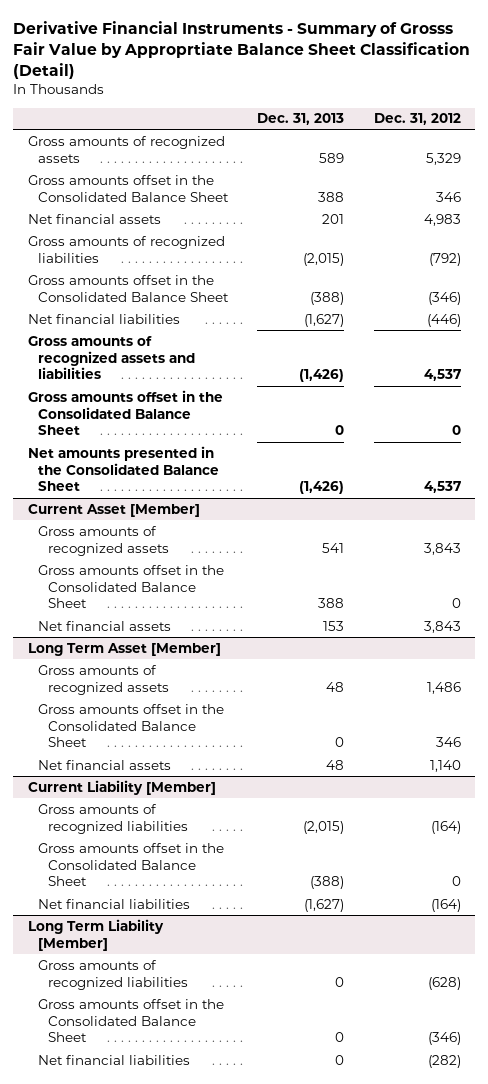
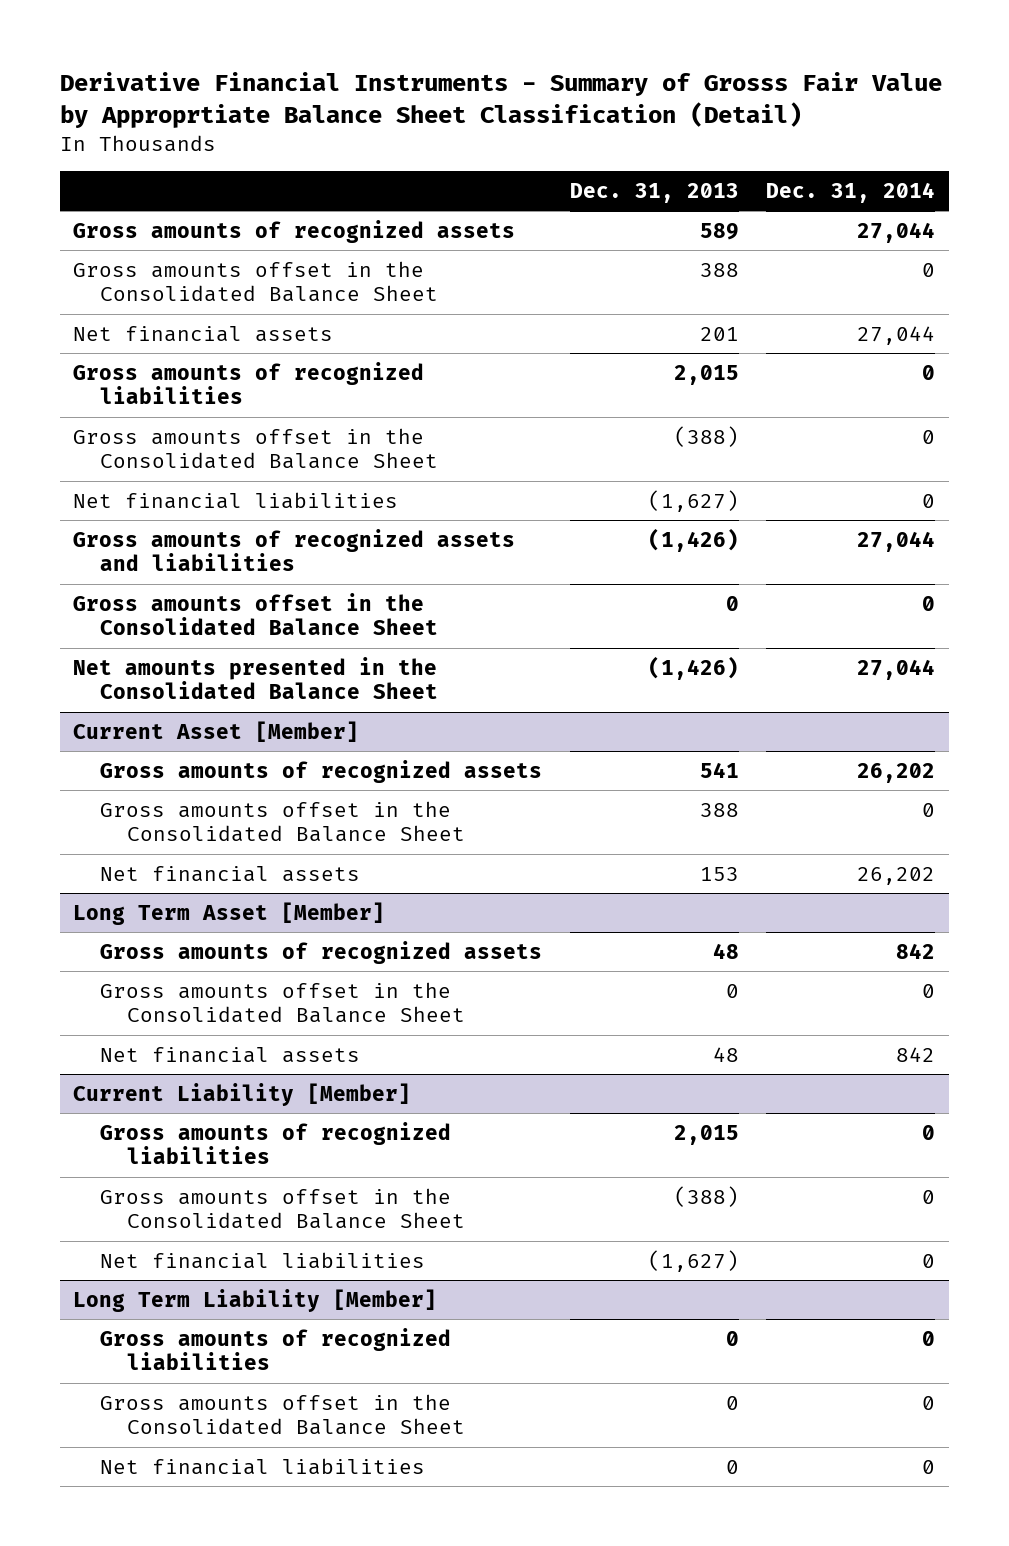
[373,113,461,126] Dec. 31, 2012 -> none
none -> [766,181,936,203] Dec. 31, 2014
[303,252,345,266] (2,015) -> [673,364,739,385] 2,015
[303,820,345,834] (2,015) -> [673,1124,739,1145] 2,015

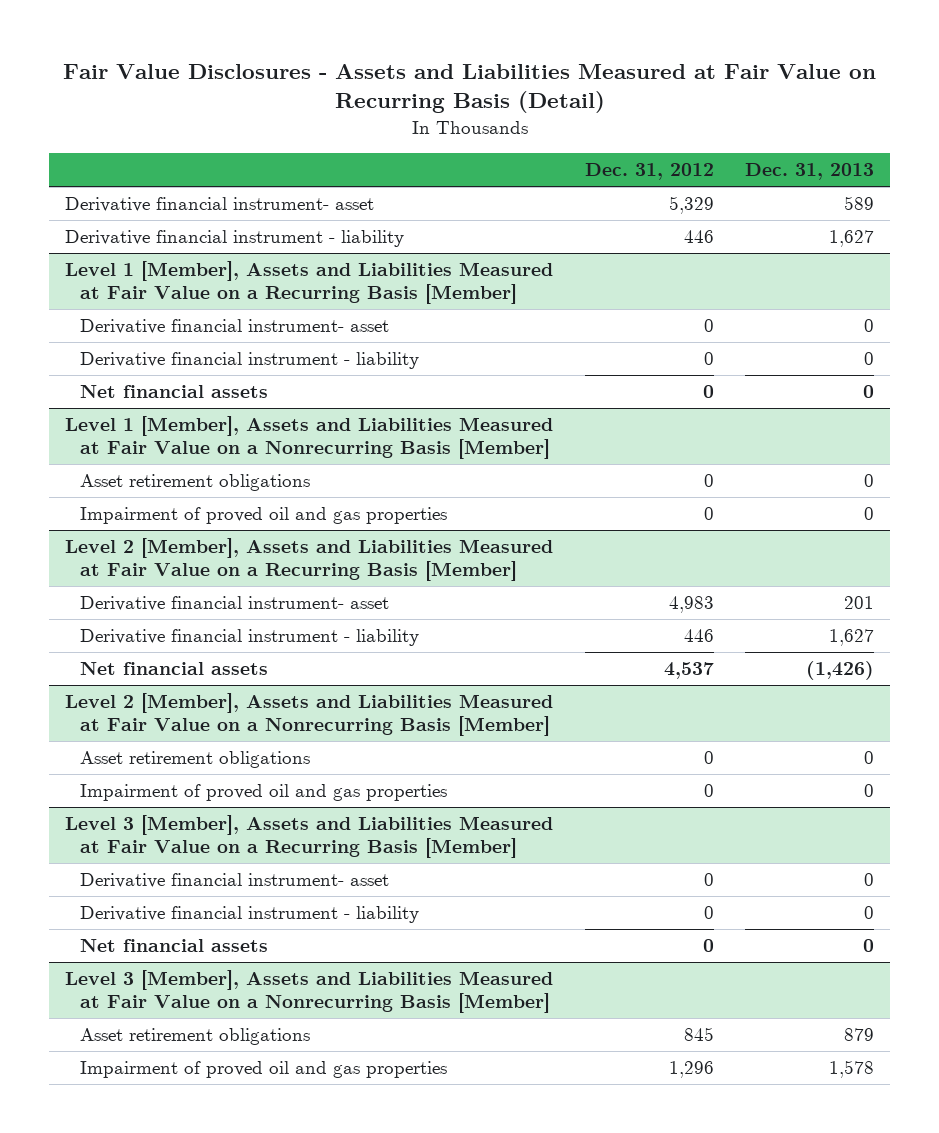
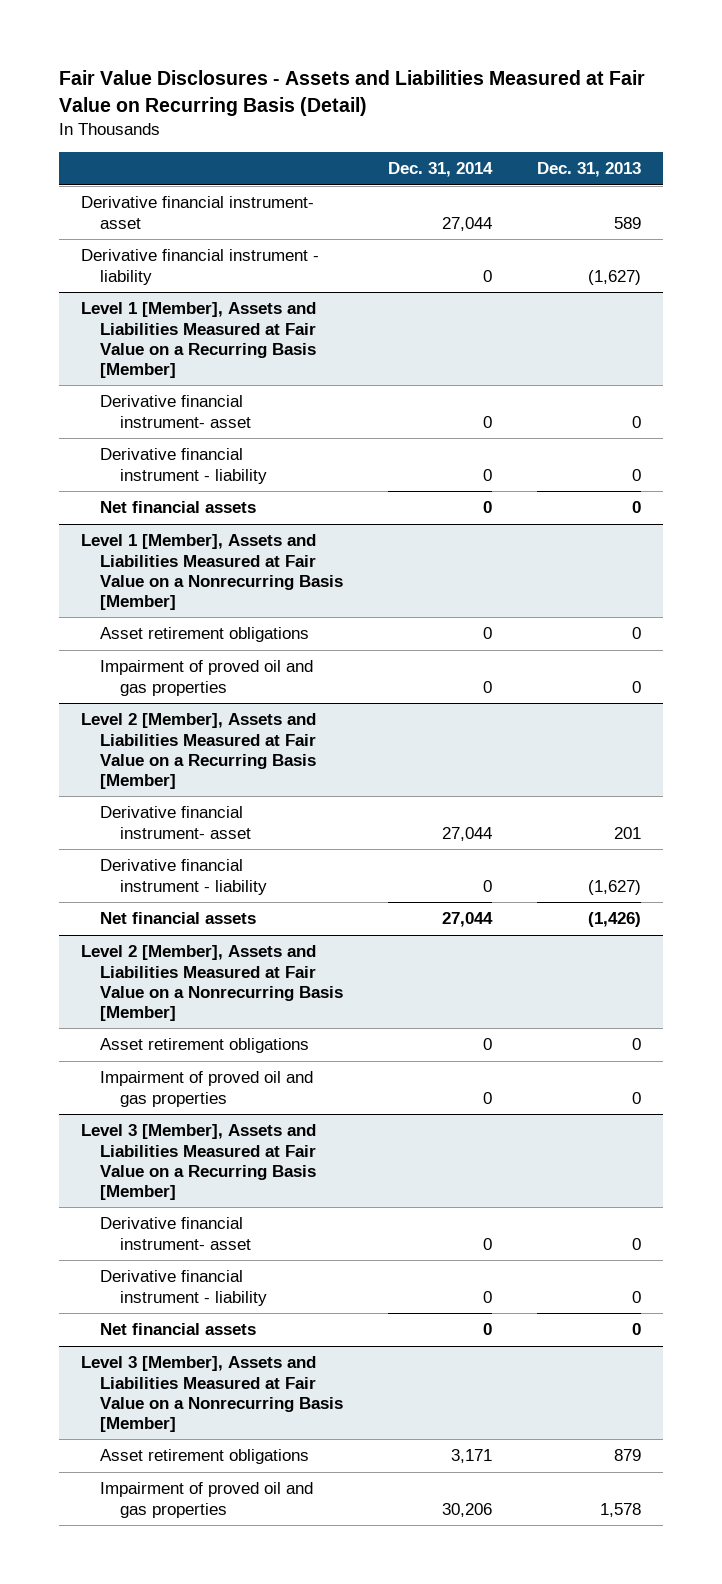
[584,163,714,181] Dec. 31, 2012 -> none
none -> [388,162,494,178] Dec. 31, 2014
[829,230,875,248] 1,627 -> [587,269,641,285] (1,627)
[829,629,875,647] 1,627 -> [587,879,641,895] (1,627)

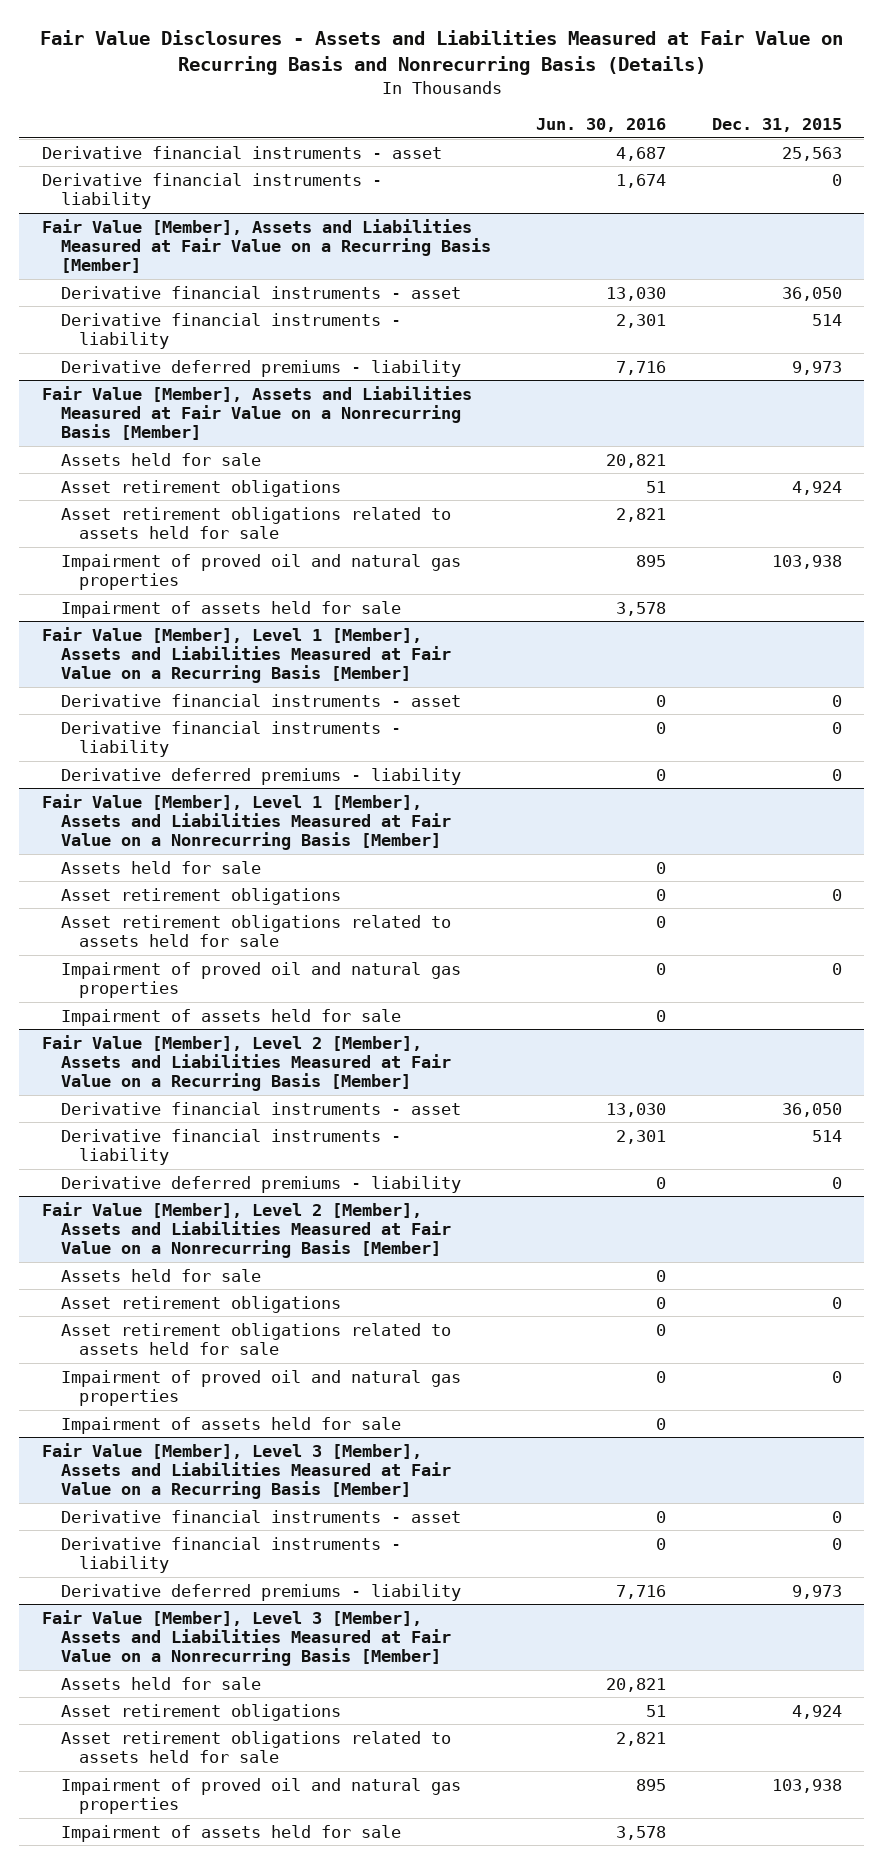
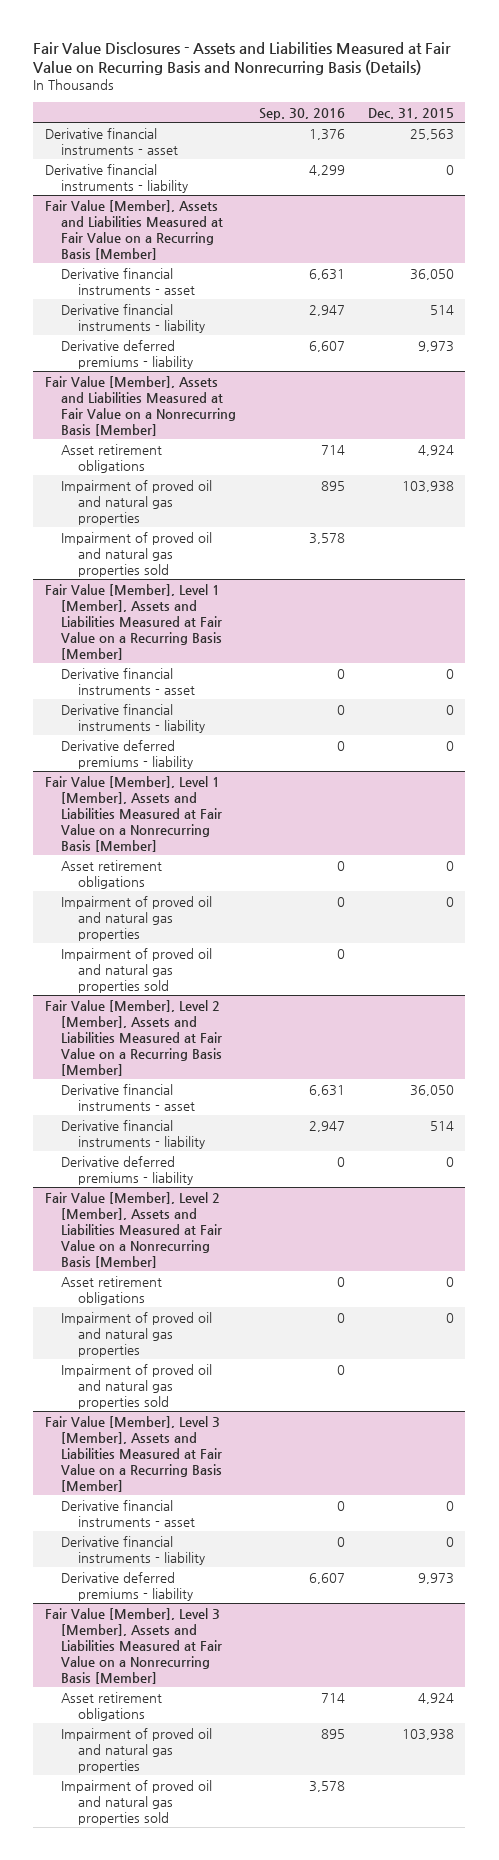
[536,118,667,133] Jun. 30, 2016 -> none
none -> [259,107,346,120] Sep. 30, 2016
[60,452,261,466] Assets held for sale -> none
[60,506,451,540] Asset retirement obligations related to assets held for sale -> none
[60,600,401,618] Impairment of assets held for sale -> [61,531,213,577] Impairment of proved oil and natural gas properties sold
[60,860,261,874] Assets held for sale -> none
[60,914,451,948] Asset retirement obligations related to assets held for sale -> none
[60,1008,401,1026] Impairment of assets held for sale -> [61,947,213,993] Impairment of proved oil and natural gas properties sold
[60,1268,261,1282] Assets held for sale -> none
[60,1322,451,1356] Asset retirement obligations related to assets held for sale -> none
[60,1416,401,1434] Impairment of assets held for sale -> [61,1363,213,1409] Impairment of proved oil and natural gas properties sold
[60,1676,261,1690] Assets held for sale -> none
[60,1730,451,1764] Asset retirement obligations related to assets held for sale -> none
[60,1824,401,1842] Impairment of assets held for sale -> [61,1779,213,1825] Impairment of proved oil and natural gas properties sold

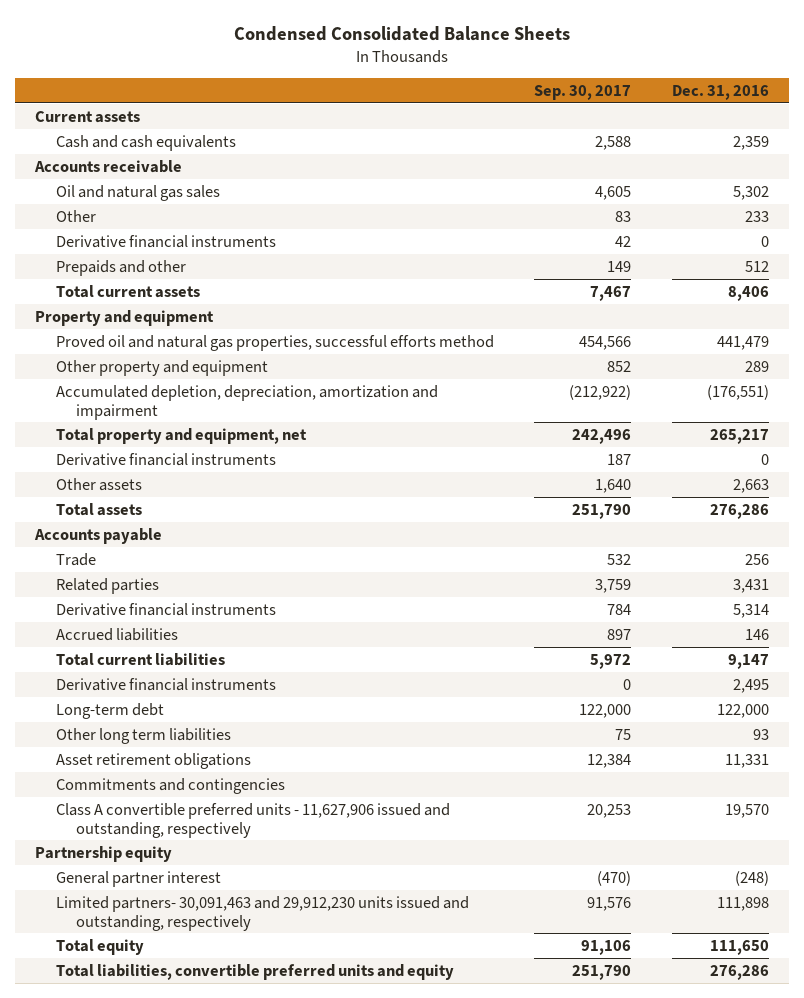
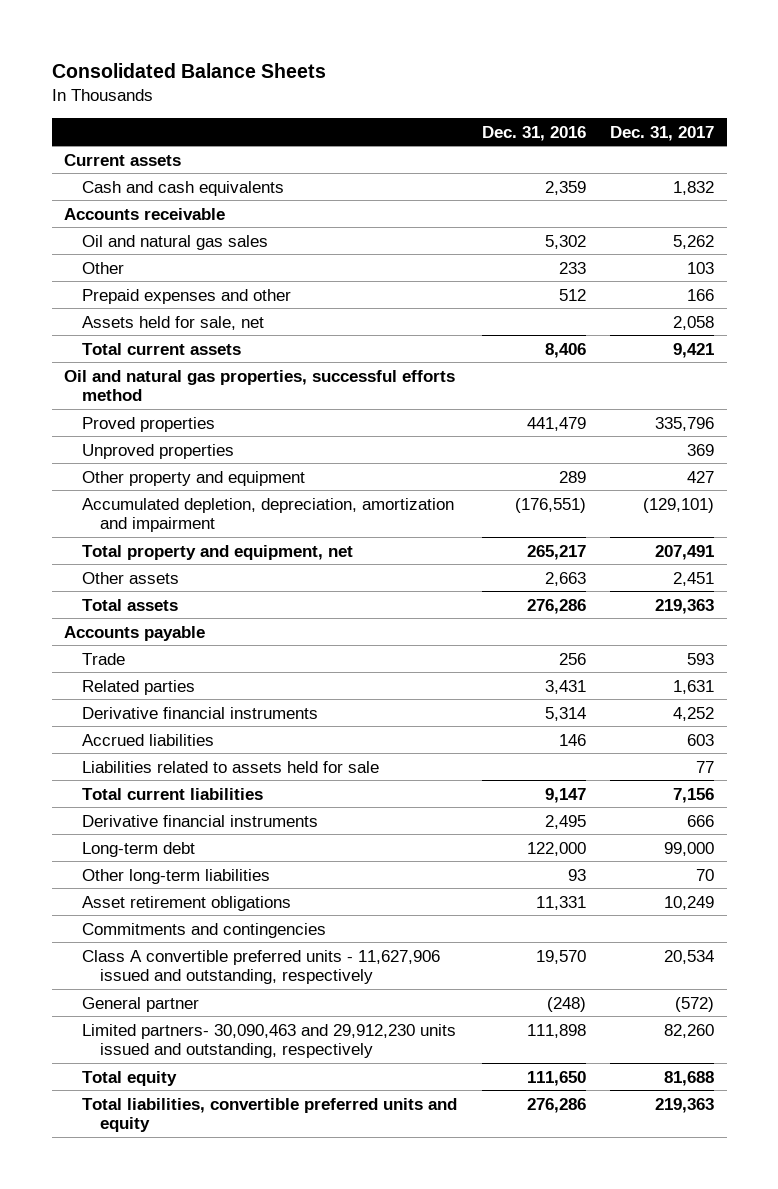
[234,26,571,42] Condensed Consolidated Balance Sheets -> [51,63,326,79] Consolidated Balance Sheets
[534,85,632,101] Sep. 30, 2017 -> none
none -> [610,125,715,141] Dec. 31, 2017
[55,234,276,248] Derivative financial instruments -> none
[55,259,186,276] Prepaids and other -> [81,288,291,304] Prepaid expenses and other
none -> [81,315,264,330] Assets held for sale, net
[35,309,215,326] Property and equipment -> none
none -> [64,369,456,402] Oil and natural gas properties, successful efforts method
[55,334,494,351] Proved oil and natural gas properties, successful efforts method -> [81,416,215,432] Proved properties
none -> [81,443,234,459] Unproved properties
[55,452,276,466] Derivative financial instruments -> none
none -> [81,760,379,773] Liabilities related to assets held for sale
[55,727,231,744] Other long term liabilities -> [81,868,270,884] Other long-term liabilities
[35,845,173,862] Partnership equity -> none
[55,870,221,887] General partner interest -> [81,996,199,1012] General partner
[55,895,469,931] Limited partners- 30,091,463 and 29,912,230 units issued and outstanding, respectively -> [81,1023,456,1059] Limited partners- 30,090,463 and 29,912,230 units issued and outstanding, respectively

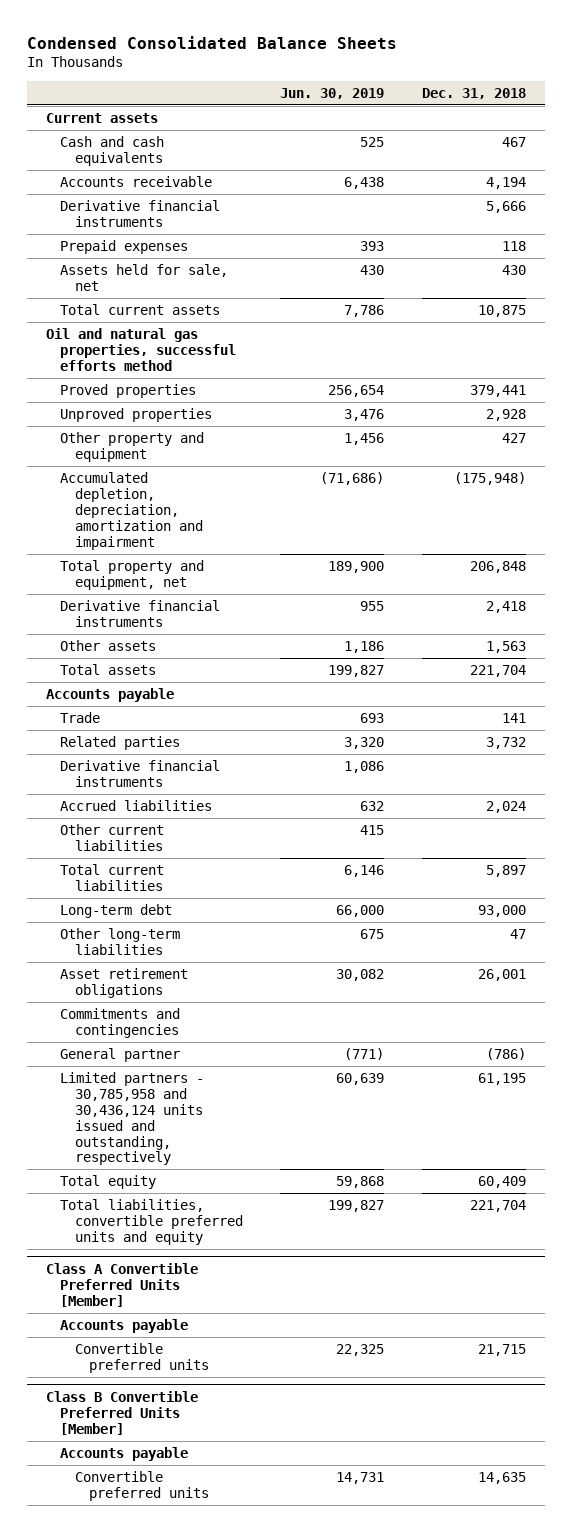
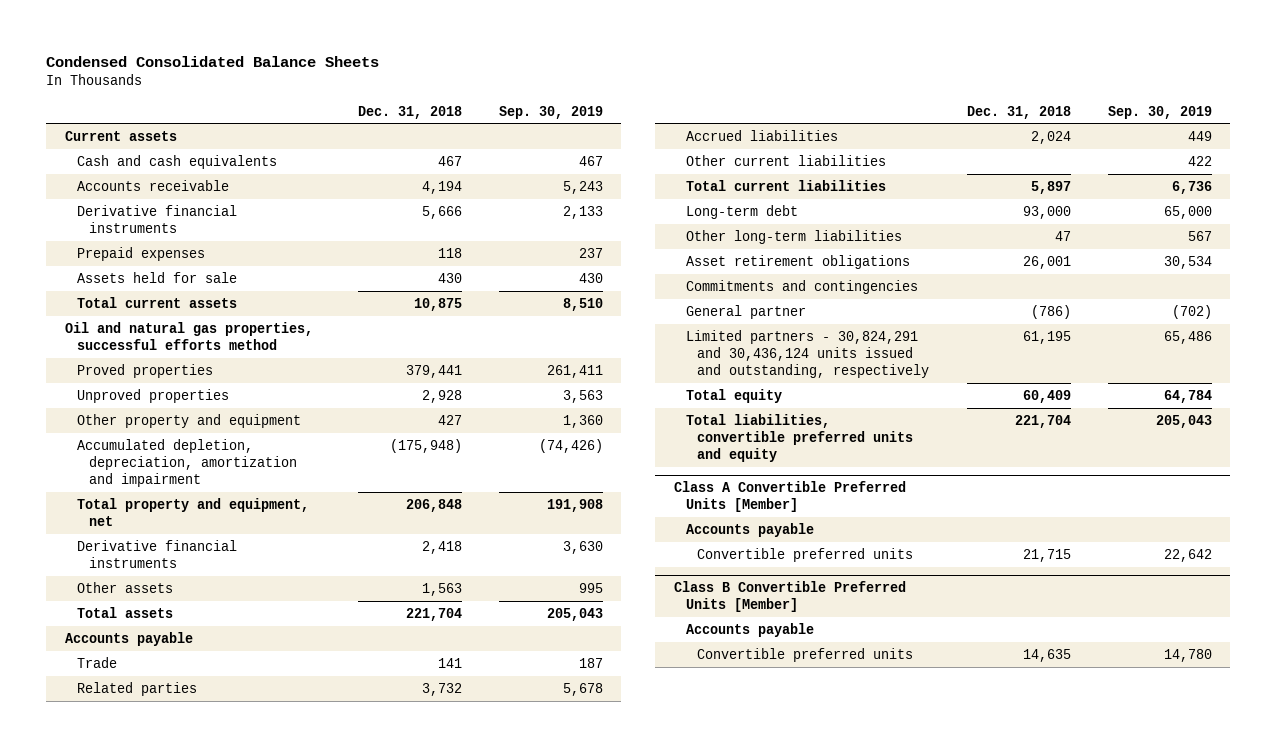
[280,87,385,99] Jun. 30, 2019 -> none
none -> [498,105,603,119] Sep. 30, 2019
[60,264,229,291] Assets held for sale, net -> [76,271,237,283] Assets held for sale
[60,760,221,787] Derivative financial instruments -> none
[60,1072,205,1166] Limited partners - 30,785,958 and 30,436,124 units issued and outstanding, respectively -> [685,329,930,378] Limited partners - 30,824,291 and 30,436,124 units issued and outstanding, respectively

